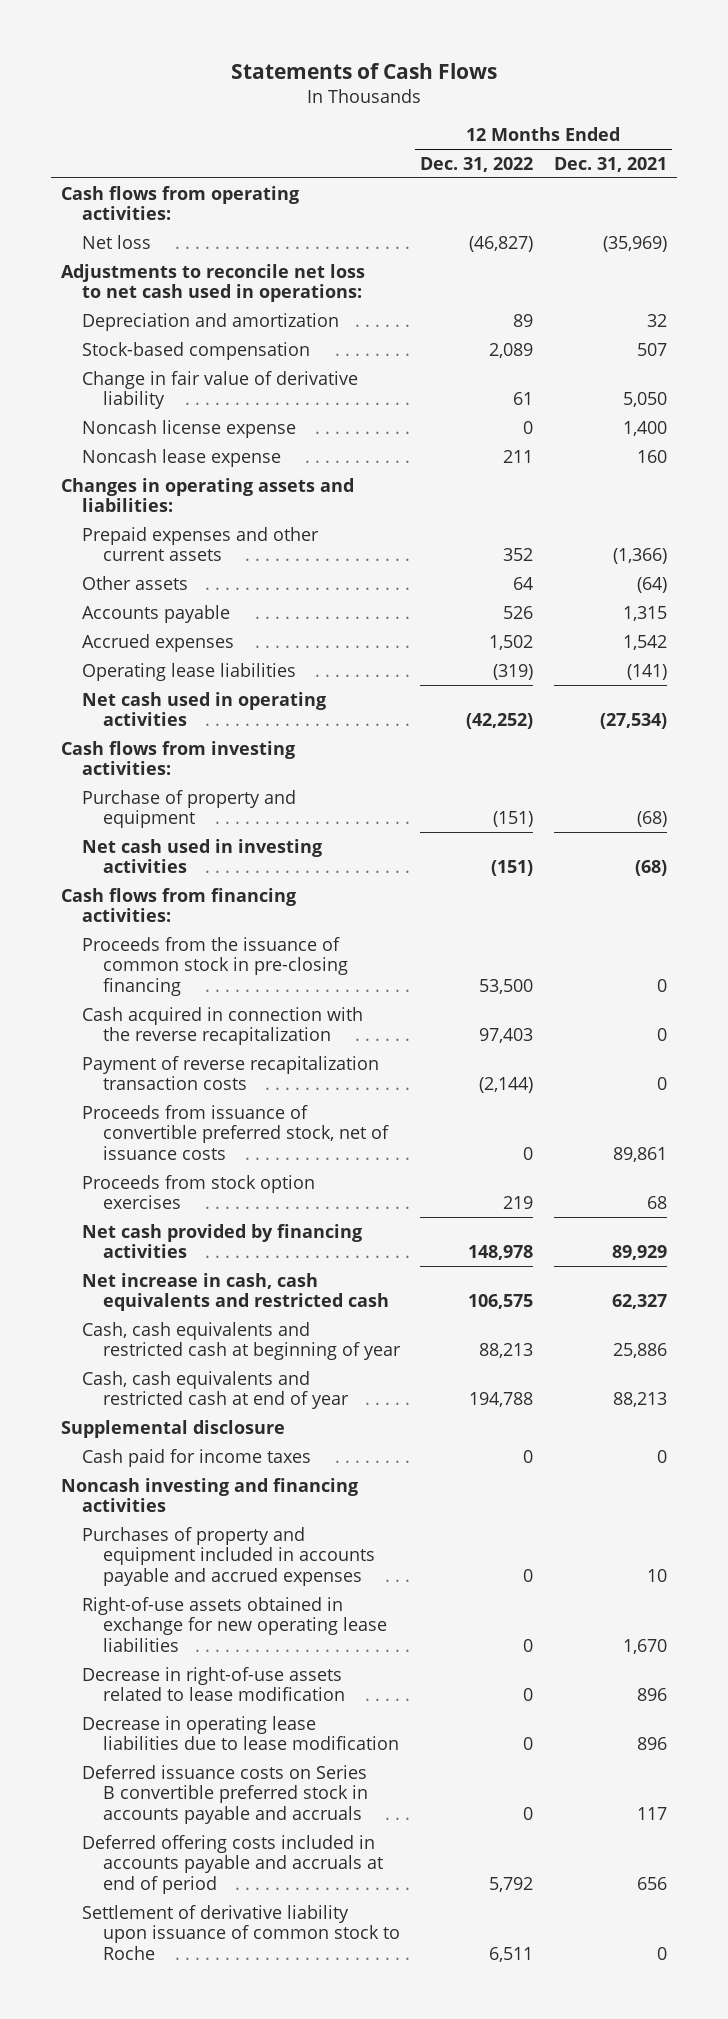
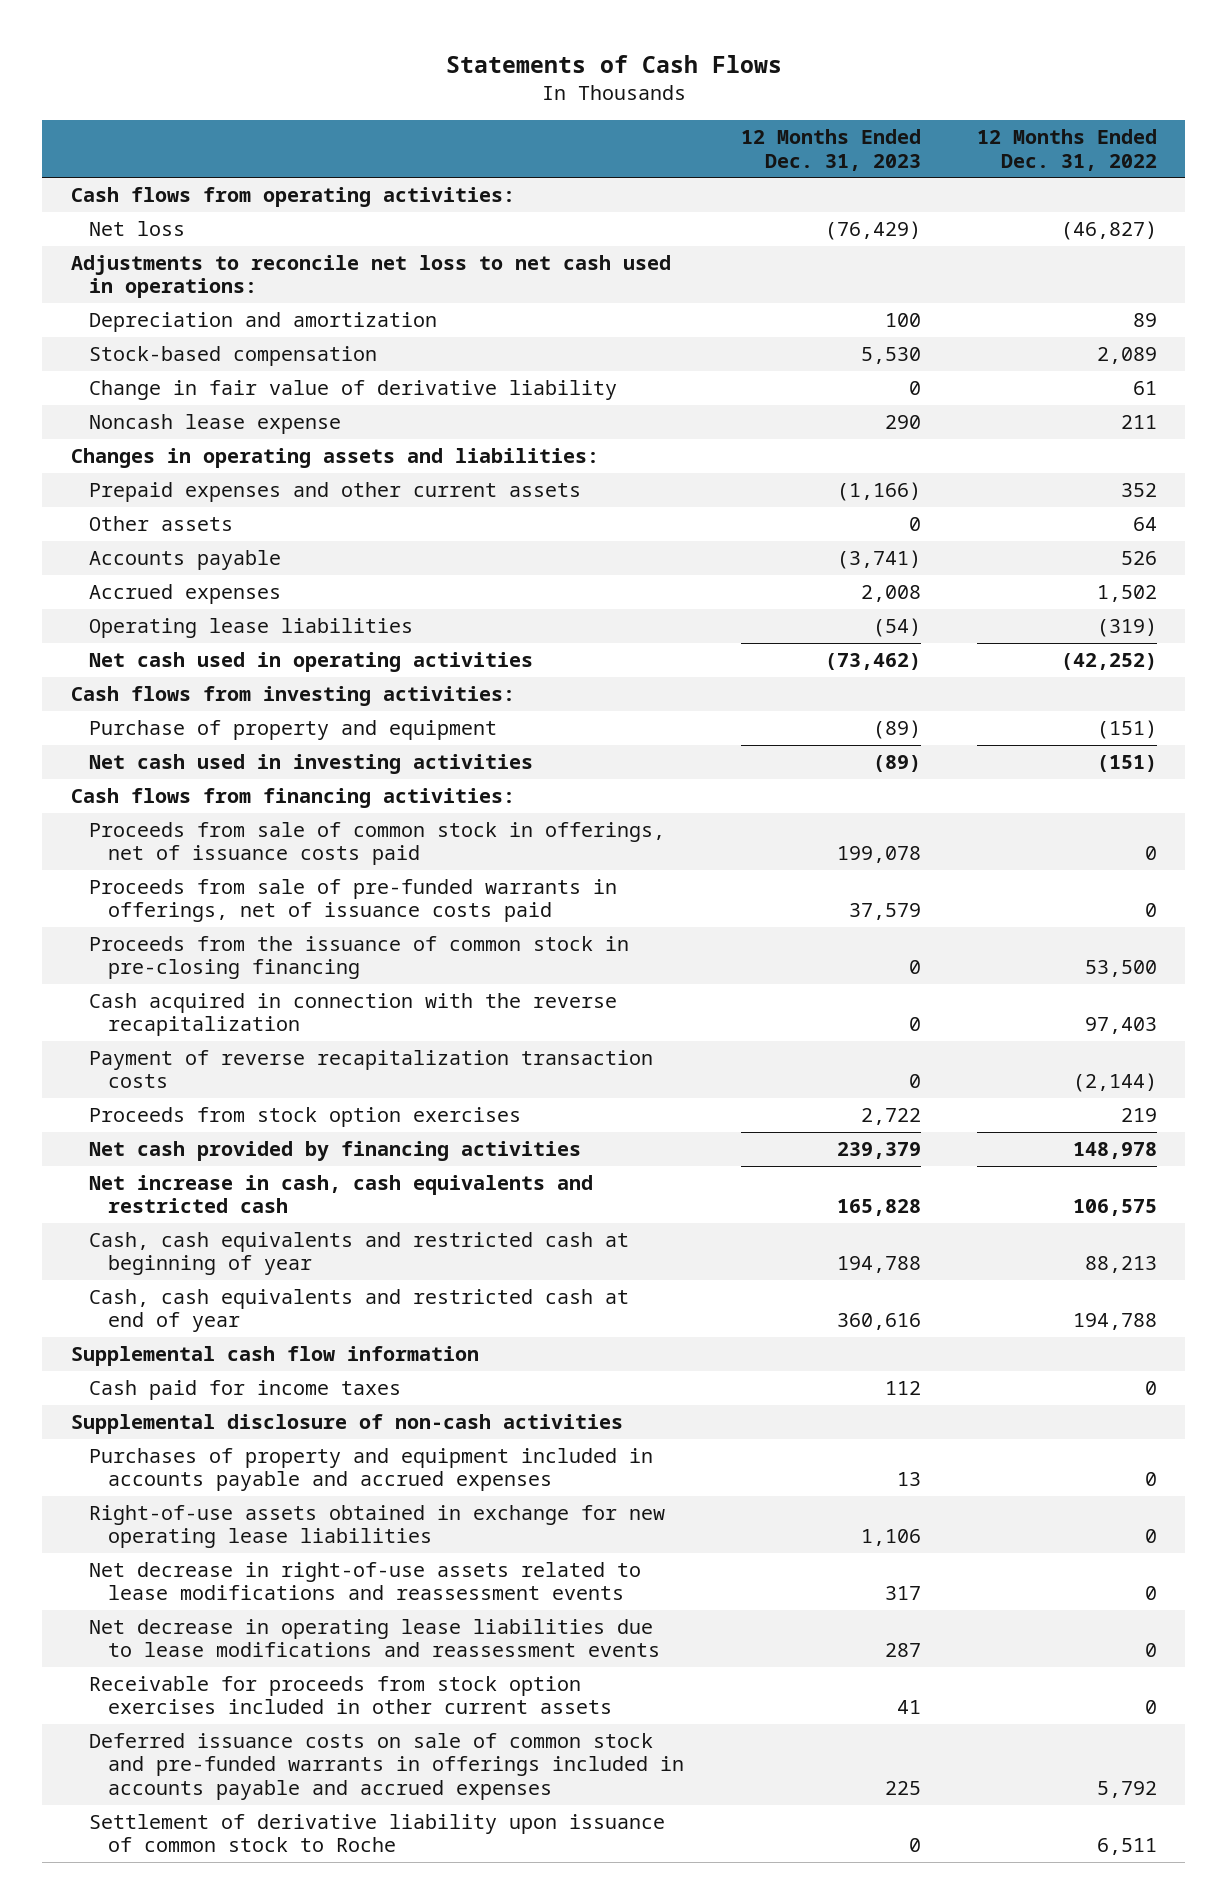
[553,156,667,172] Dec. 31, 2021 -> none
none -> [740,129,921,171] 12 Months Ended Dec. 31, 2023
[81,419,296,438] Noncash license expense -> none
none -> [89,822,666,866] Proceeds from sale of common stock in offerings, net of issuance costs paid
none -> [89,879,618,923] Proceeds from sale of pre-funded warrants in offerings, net of issuance costs paid
[81,1104,389,1160] Proceeds from issuance of convertible preferred stock, net of issuance costs -> none
[61,1419,286,1438] Supplemental disclosure -> [70,1346,479,1367] Supplemental cash flow information
[61,1477,359,1513] Noncash investing and financing activities -> [70,1414,623,1435] Supplemental disclosure of non-cash activities
[81,1764,368,1824] Deferred issuance costs on Series B convertible preferred stock in accounts payable and accruals -> none
[81,1666,345,1702] Decrease in right-of-use assets related to lease modification -> [89,1562,642,1601] Net decrease in right-of-use assets related to lease modifications and reassessment events
[81,1715,399,1751] Decrease in operating lease liabilities due to lease modification -> [89,1619,660,1658] Net decrease in operating lease liabilities due to lease modifications and reassessment events
none -> [89,1676,612,1715] Receivable for proceeds from stock option exercises included in other current assets
[81,1834,383,1894] Deferred offering costs included in accounts payable and accruals at end of period -> [89,1733,684,1800] Deferred issuance costs on sale of common stock and pre-funded warrants in offerings included in accounts payable and accrued expenses

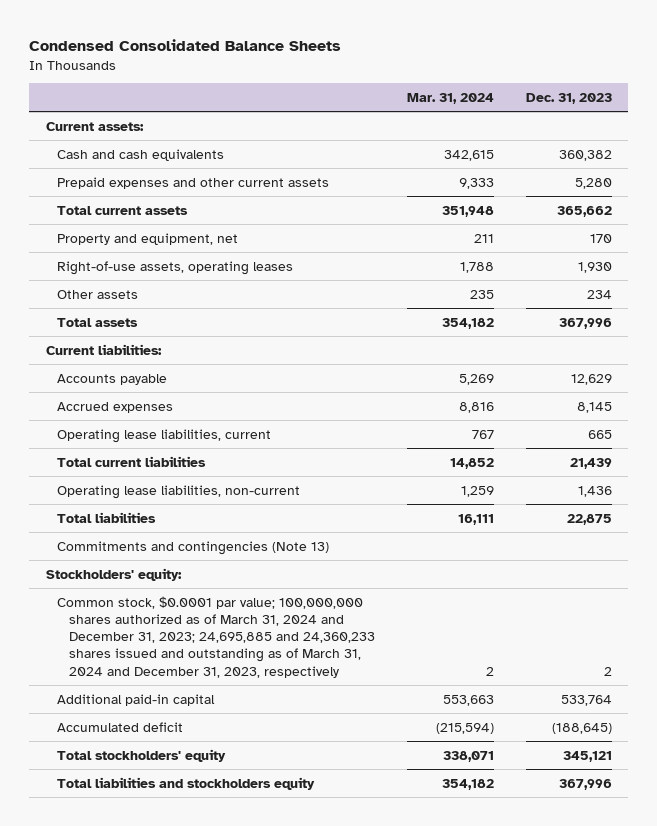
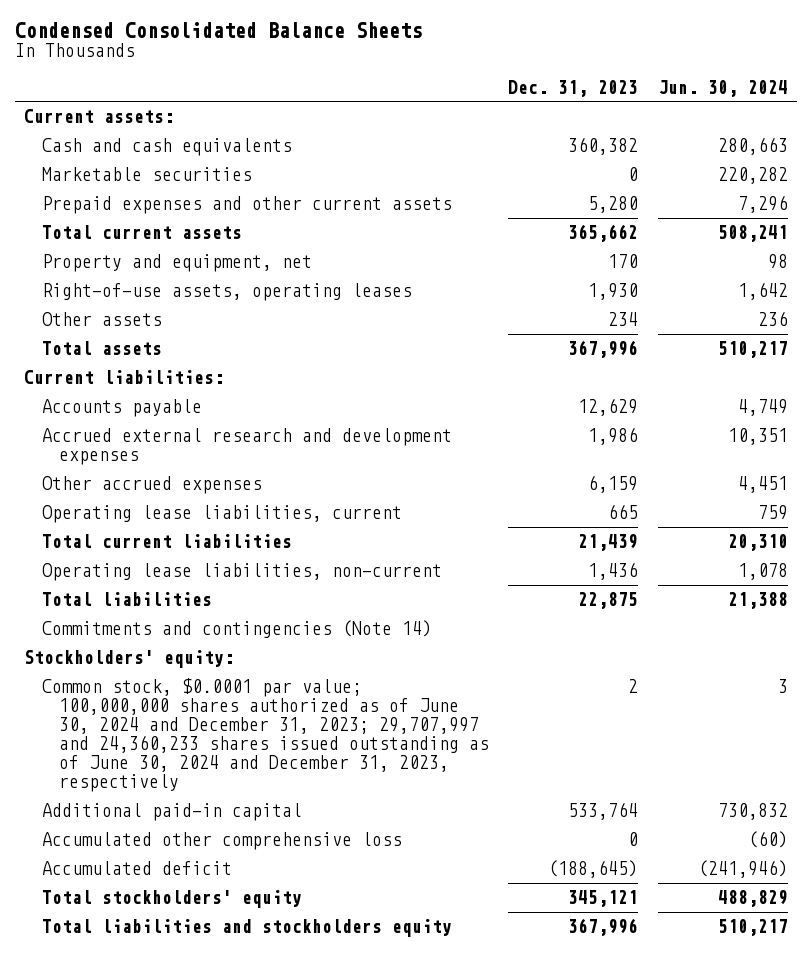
[406,92,494,104] Mar. 31, 2024 -> none
none -> [657,79,788,97] Jun. 30, 2024
none -> [41,167,252,182] Marketable securities
none -> [41,428,452,466] Accrued external research and development expenses
[57,401,174,413] Accrued expenses -> [41,476,262,495] Other accrued expenses
[576,401,612,413] 8,145 -> [588,475,639,494] 6,159
[57,540,330,555] Commitments and contingencies (Note 13) -> [41,620,432,639] Commitments and contingencies (Note 14)
[57,595,375,678] Common stock, $0.0001 par value; 100,000,000 shares authorized as of March 31, 2024 and December 31, 2023; 24,695,885 and 24,360,233 shares issued and outstanding as of March 31, 2024 and December 31, 2023, respectively -> [41,678,490,792] Common stock, $0.0001 par value; 100,000,000 shares authorized as of June 30, 2024 and December 31, 2023; 29,707,997 and 24,360,233 shares issued outstanding as of June 30, 2024 and December 31, 2023, respectively
none -> [41,832,402,851] Accumulated other comprehensive loss

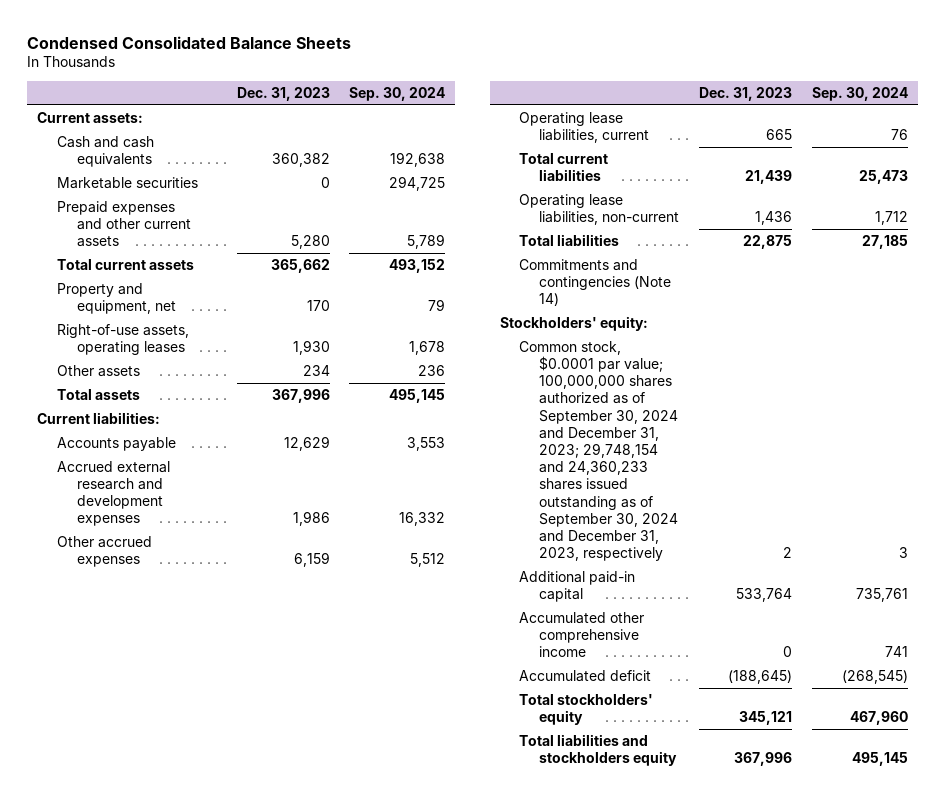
[657,79,788,97] Jun. 30, 2024 -> none
none -> [349,86,446,101] Sep. 30, 2024
[41,678,490,792] Common stock, $0.0001 par value; 100,000,000 shares authorized as of June 30, 2024 and December 31, 2023; 29,707,997 and 24,360,233 shares issued outstanding as of June 30, 2024 and December 31, 2023, respectively -> [519,340,679,562] Common stock, $0.0001 par value; 100,000,000 shares authorized as of September 30, 2024 and December 31, 2023; 29,748,154 and 24,360,233 shares issued outstanding as of September 30, 2024 and December 31, 2023, respectively
[41,832,402,851] Accumulated other comprehensive loss -> [519,611,645,658] Accumulated other comprehensive income

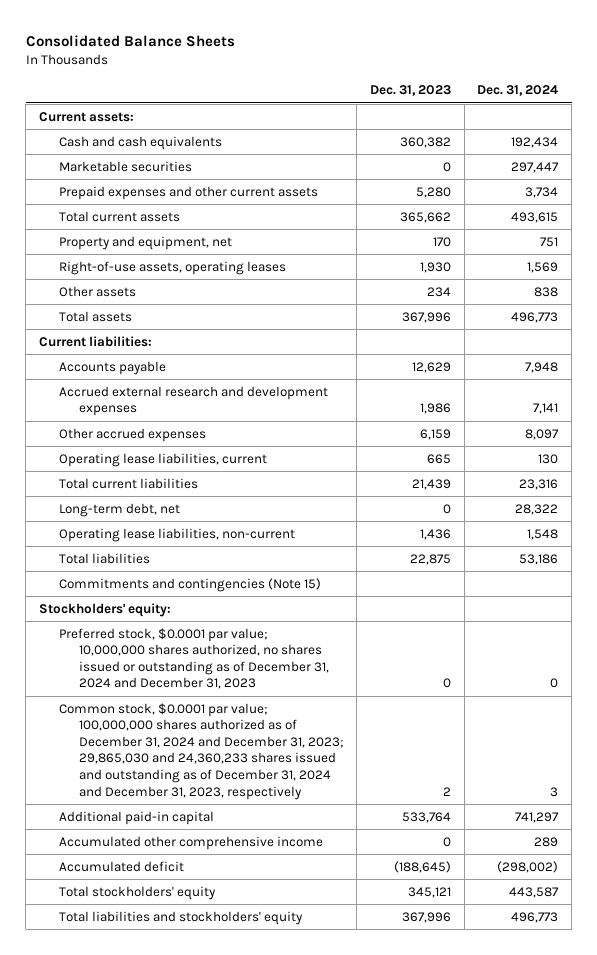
[27,35,352,49] Condensed Consolidated Balance Sheets -> [25,35,235,48] Consolidated Balance Sheets
[349,86,446,101] Sep. 30, 2024 -> none
none -> [477,85,559,97] Dec. 31, 2024
none -> [58,502,180,517] Long-term debt, net
[519,258,672,307] Commitments and contingencies (Note 14) -> [58,577,321,592] Commitments and contingencies (Note 15)
none -> [58,627,329,690] Preferred stock, $0.0001 par value; 10,000,000 shares authorized, no shares issued or outstanding as of December 31, 2024 and December 31, 2023
[519,340,679,562] Common stock, $0.0001 par value; 100,000,000 shares authorized as of September 30, 2024 and December 31, 2023; 29,748,154 and 24,360,233 shares issued outstanding as of September 30, 2024 and December 31, 2023, respectively -> [58,702,344,800] Common stock, $0.0001 par value; 100,000,000 shares authorized as of December 31, 2024 and December 31, 2023; 29,865,030 and 24,360,233 shares issued and outstanding as of December 31, 2024 and December 31, 2023, respectively
[519,733,678,767] Total liabilities and stockholders equity -> [58,910,303,925] Total liabilities and stockholders' equity

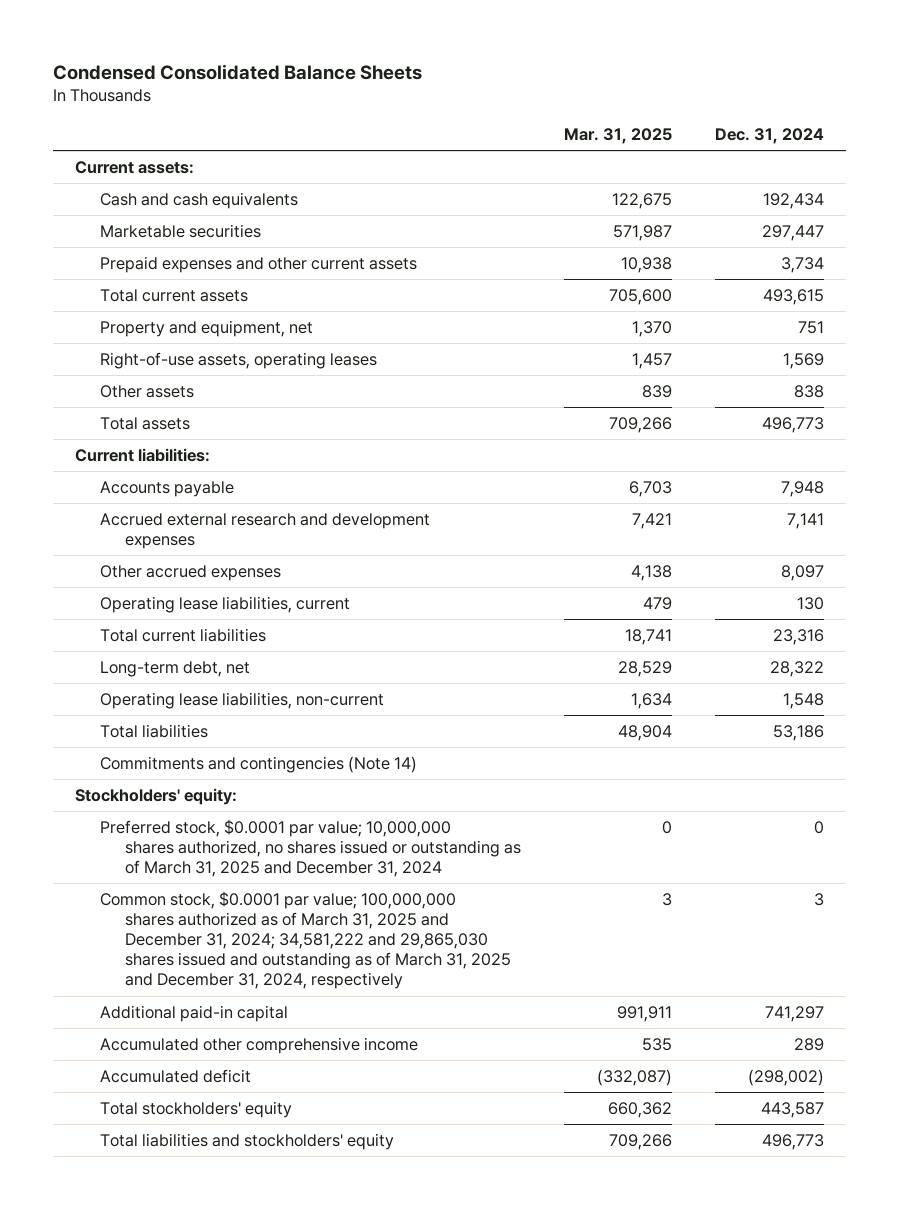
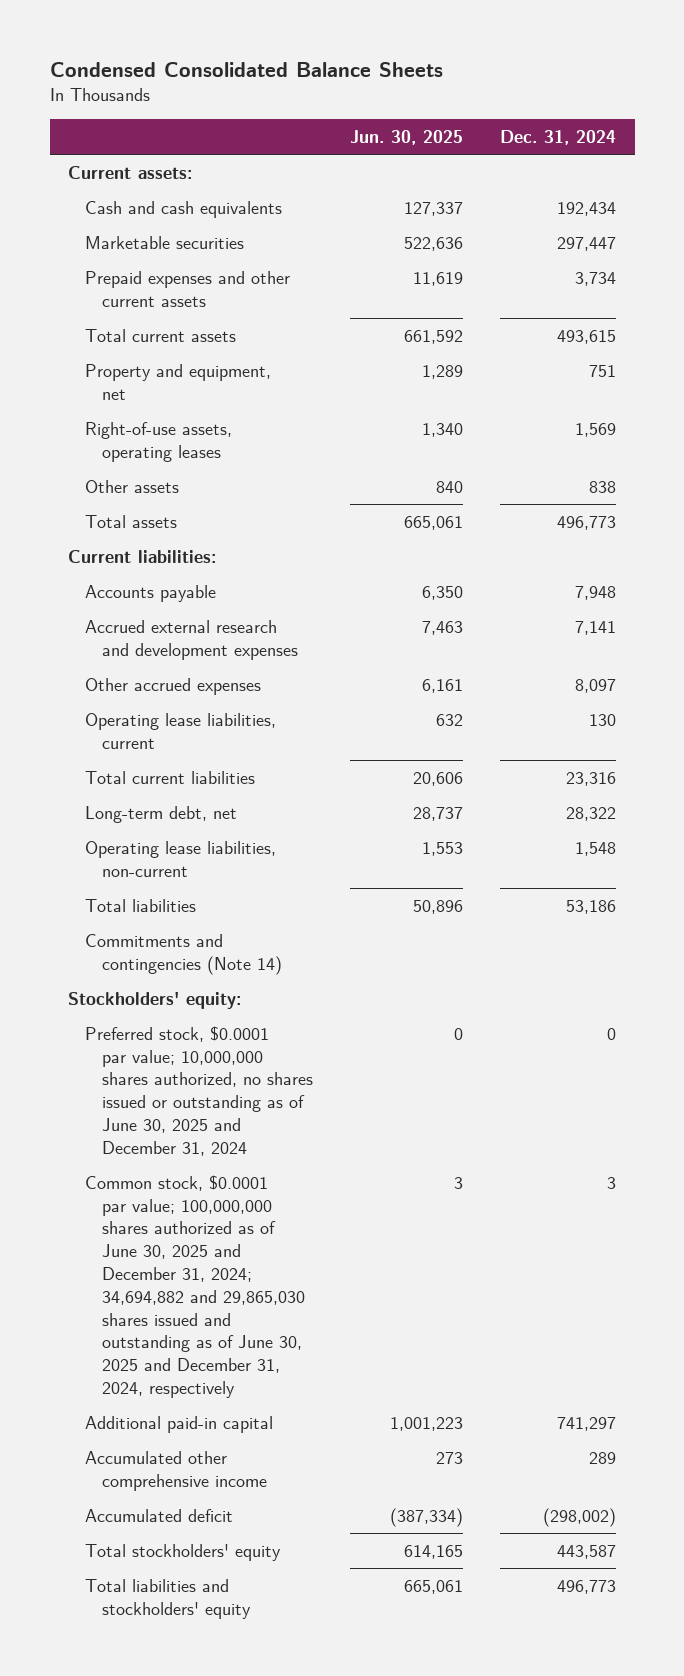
[564,128,673,145] Mar. 31, 2025 -> none
none -> [350,129,464,145] Jun. 30, 2025
[100,819,522,878] Preferred stock, $0.0001 par value; 10,000,000 shares authorized, no shares issued or outstanding as of March 31, 2025 and December 31, 2024 -> [85,1025,314,1156] Preferred stock, $0.0001 par value; 10,000,000 shares authorized, no shares issued or outstanding as of June 30, 2025 and December 31, 2024
[100,891,512,990] Common stock, $0.0001 par value; 100,000,000 shares authorized as of March 31, 2025 and December 31, 2024; 34,581,222 and 29,865,030 shares issued and outstanding as of March 31, 2025 and December 31, 2024, respectively -> [85,1174,306,1398] Common stock, $0.0001 par value; 100,000,000 shares authorized as of June 30, 2025 and December 31, 2024; 34,694,882 and 29,865,030 shares issued and outstanding as of June 30, 2025 and December 31, 2024, respectively

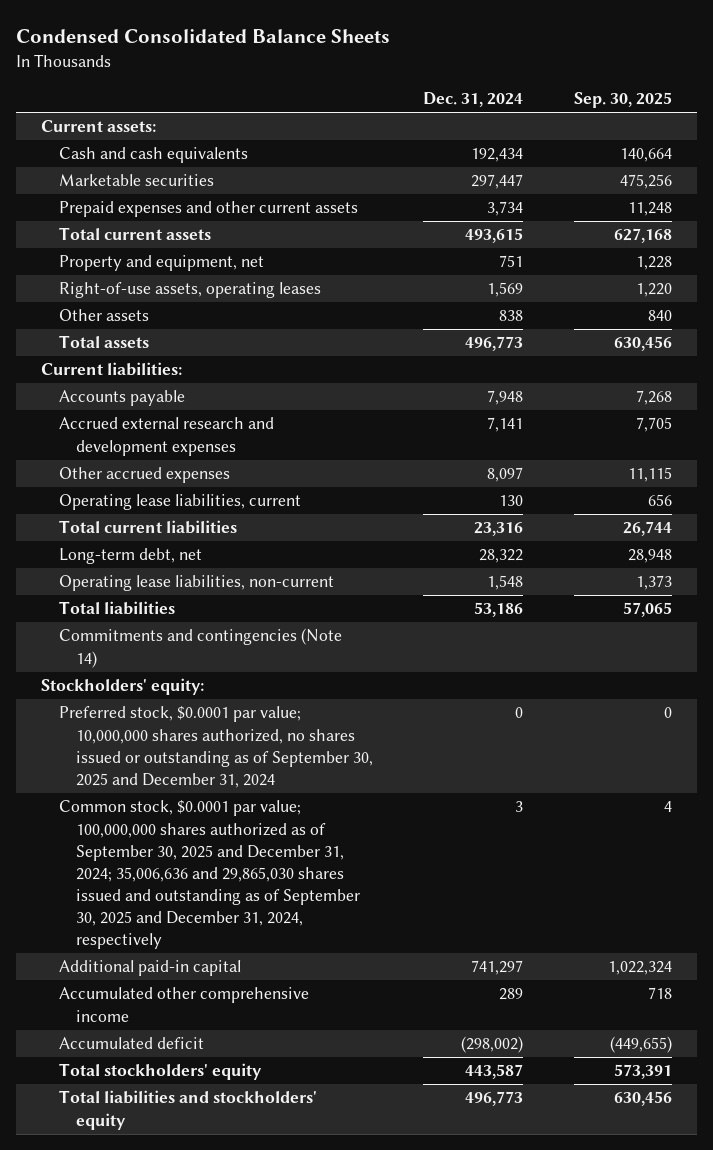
[350,129,464,145] Jun. 30, 2025 -> none
none -> [573,92,672,109] Sep. 30, 2025
[85,1025,314,1156] Preferred stock, $0.0001 par value; 10,000,000 shares authorized, no shares issued or outstanding as of June 30, 2025 and December 31, 2024 -> [58,706,373,788] Preferred stock, $0.0001 par value; 10,000,000 shares authorized, no shares issued or outstanding as of September 30, 2025 and December 31, 2024
[85,1174,306,1398] Common stock, $0.0001 par value; 100,000,000 shares authorized as of June 30, 2025 and December 31, 2024; 34,694,882 and 29,865,030 shares issued and outstanding as of June 30, 2025 and December 31, 2024, respectively -> [58,800,360,950] Common stock, $0.0001 par value; 100,000,000 shares authorized as of September 30, 2025 and December 31, 2024; 35,006,636 and 29,865,030 shares issued and outstanding as of September 30, 2025 and December 31, 2024, respectively

